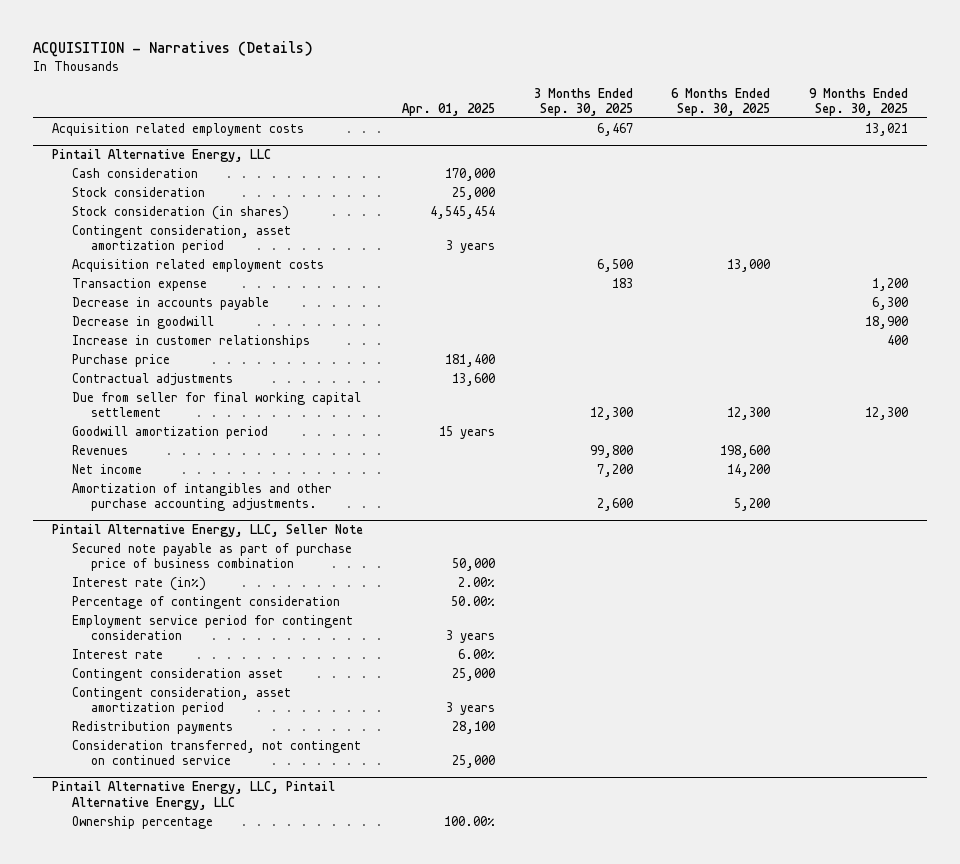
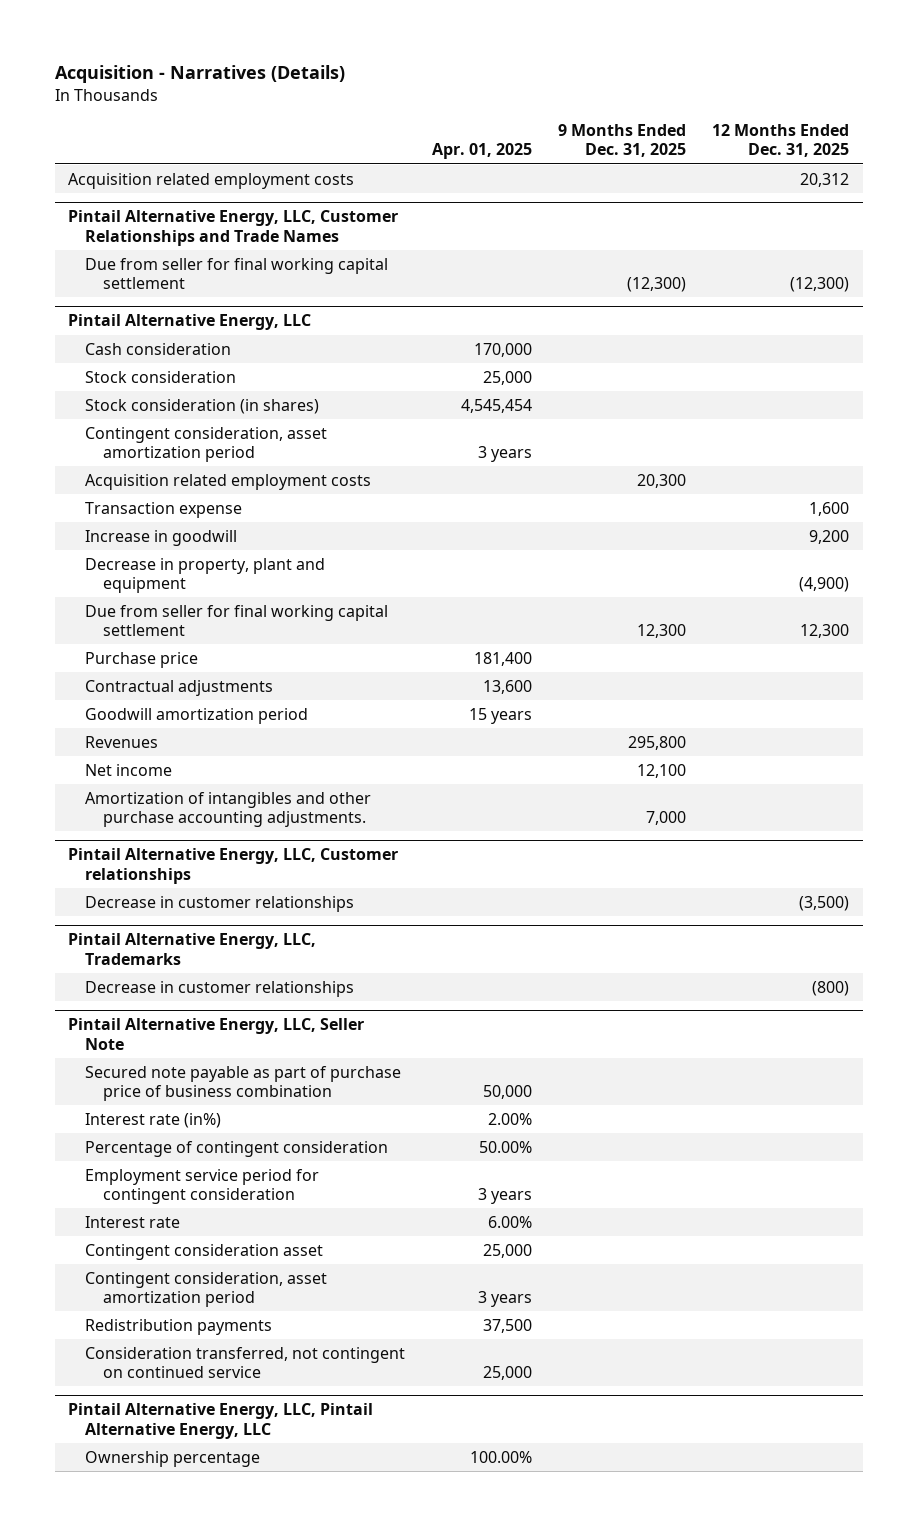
[32,41,313,58] ACQUISITION - Narratives (Details) -> [54,65,345,84] Acquisition - Narratives (Details)
[533,87,633,116] 3 Months Ended Sep. 30, 2025 -> none
[671,87,771,116] 6 Months Ended Sep. 30, 2025 -> none
[809,87,909,116] 9 Months Ended Sep. 30, 2025 -> none
none -> [558,124,687,158] 9 Months Ended Dec. 31, 2025
none -> [712,124,850,158] 12 Months Ended Dec. 31, 2025
none -> [68,210,399,246] Pintail Alternative Energy, LLC, Customer Relationships and Trade Names
none -> [85,257,389,290] Due from seller for final working capital settlement
[71,296,269,310] Decrease in accounts payable -> none
[71,334,310,348] Increase in customer relationships -> none
[71,315,214,329] Decrease in goodwill -> [85,529,238,546] Increase in goodwill
none -> [85,557,326,594] Decrease in property, plant and equipment
[71,391,361,418] Due from seller for final working capital settlement -> [85,604,389,637] Due from seller for final working capital settlement
none -> [68,848,399,884] Pintail Alternative Energy, LLC, Customer relationships
none -> [85,895,355,912] Decrease in customer relationships
none -> [68,933,317,965] Pintail Alternative Energy, LLC, Trademarks
none -> [85,980,355,997] Decrease in customer relationships
[451,720,495,734] 28,100 -> [482,1318,532,1333] 37,500

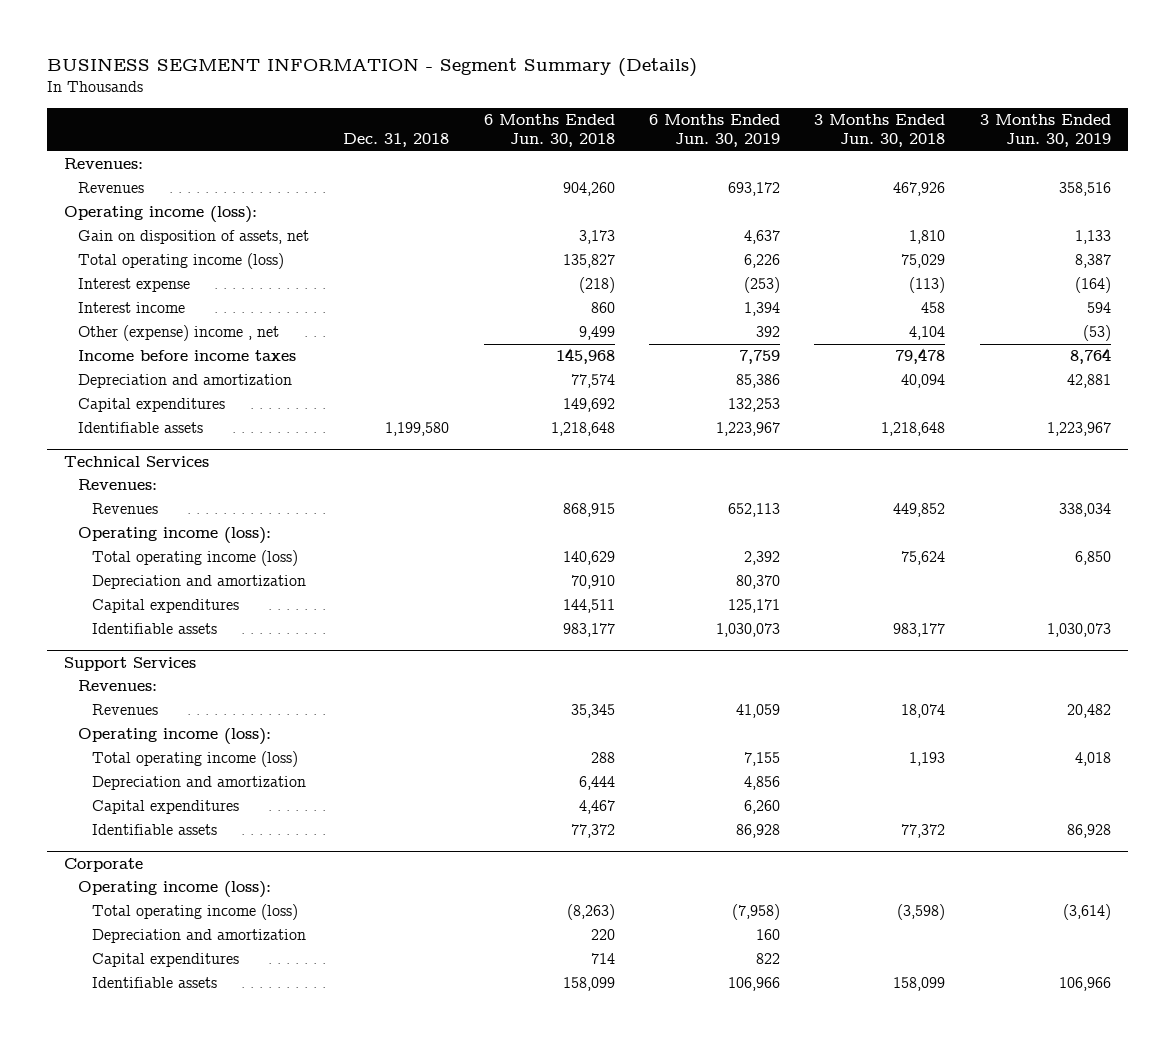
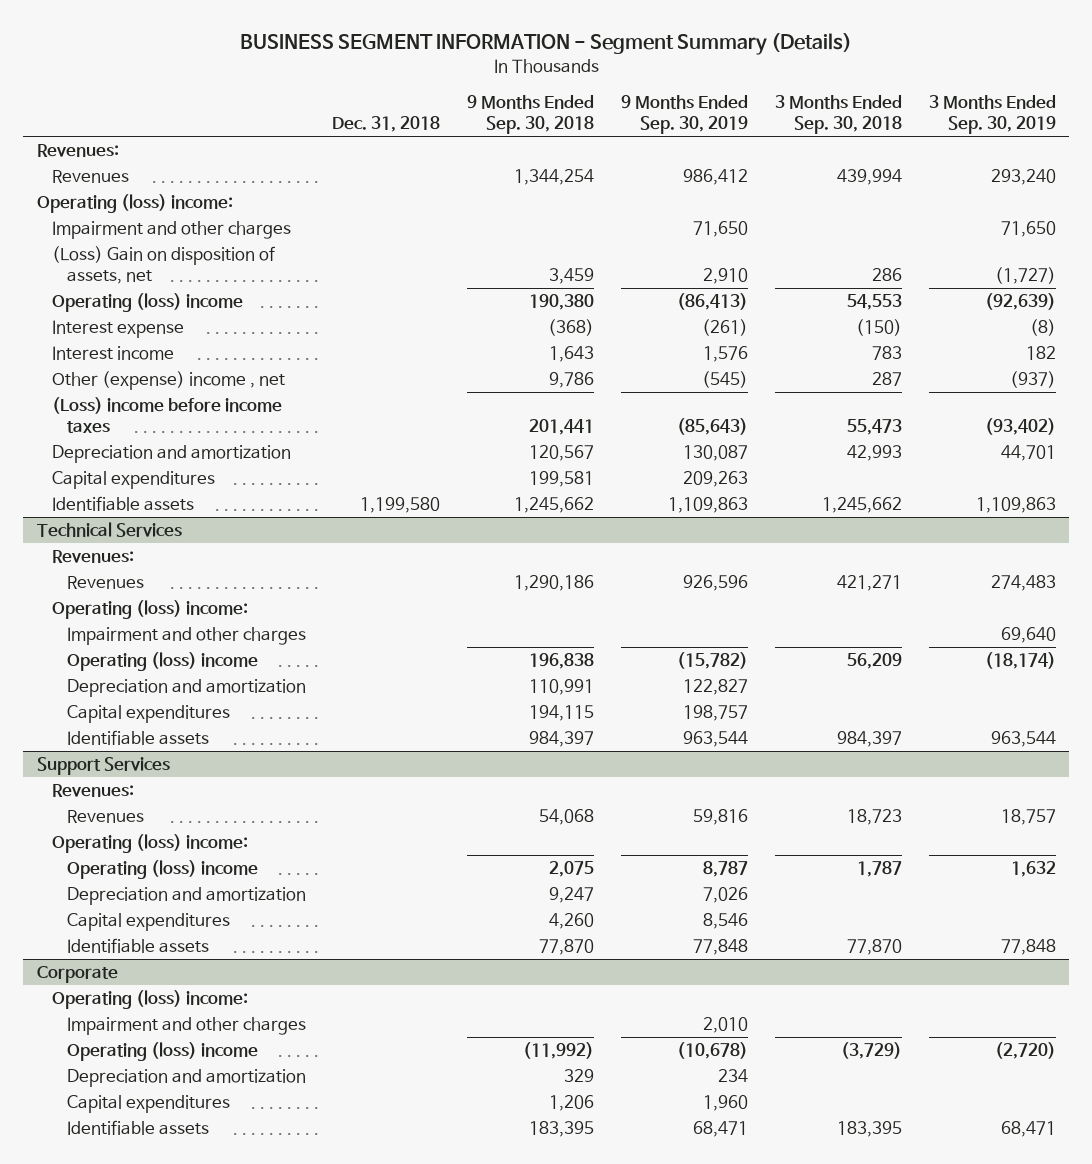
[483,114,615,148] 6 Months Ended Jun. 30, 2018 -> none
[649,114,781,148] 6 Months Ended Jun. 30, 2019 -> none
[814,114,946,148] 3 Months Ended Jun. 30, 2018 -> none
[979,114,1111,148] 3 Months Ended Jun. 30, 2019 -> none
none -> [467,95,595,135] 9 Months Ended Sep. 30, 2018
none -> [621,95,749,135] 9 Months Ended Sep. 30, 2019
none -> [774,95,902,135] 3 Months Ended Sep. 30, 2018
none -> [928,95,1056,135] 3 Months Ended Sep. 30, 2019
[63,206,257,224] Operating income (loss): -> [36,194,233,214] Operating (loss) income:
none -> [51,221,291,240] Impairment and other charges
[78,230,310,245] Gain on disposition of assets, net -> [51,246,275,285] (Loss) Gain on disposition of assets, net
[78,253,285,270] Total operating income (loss) -> [51,293,243,313] Operating (loss) income
[78,350,297,362] Income before income taxes -> [51,397,282,434] (Loss) income before income taxes
[78,527,272,545] Operating income (loss): -> [51,600,248,620] Operating (loss) income:
none -> [66,627,306,646] Impairment and other charges
[92,550,299,567] Total operating income (loss) -> [66,652,258,672] Operating (loss) income
[78,728,272,746] Operating income (loss): -> [51,834,248,854] Operating (loss) income:
[92,751,299,768] Total operating income (loss) -> [66,860,258,880] Operating (loss) income
[78,881,272,899] Operating income (loss): -> [51,990,248,1010] Operating (loss) income:
none -> [66,1017,306,1036] Impairment and other charges
[92,904,299,921] Total operating income (loss) -> [66,1042,258,1062] Operating (loss) income

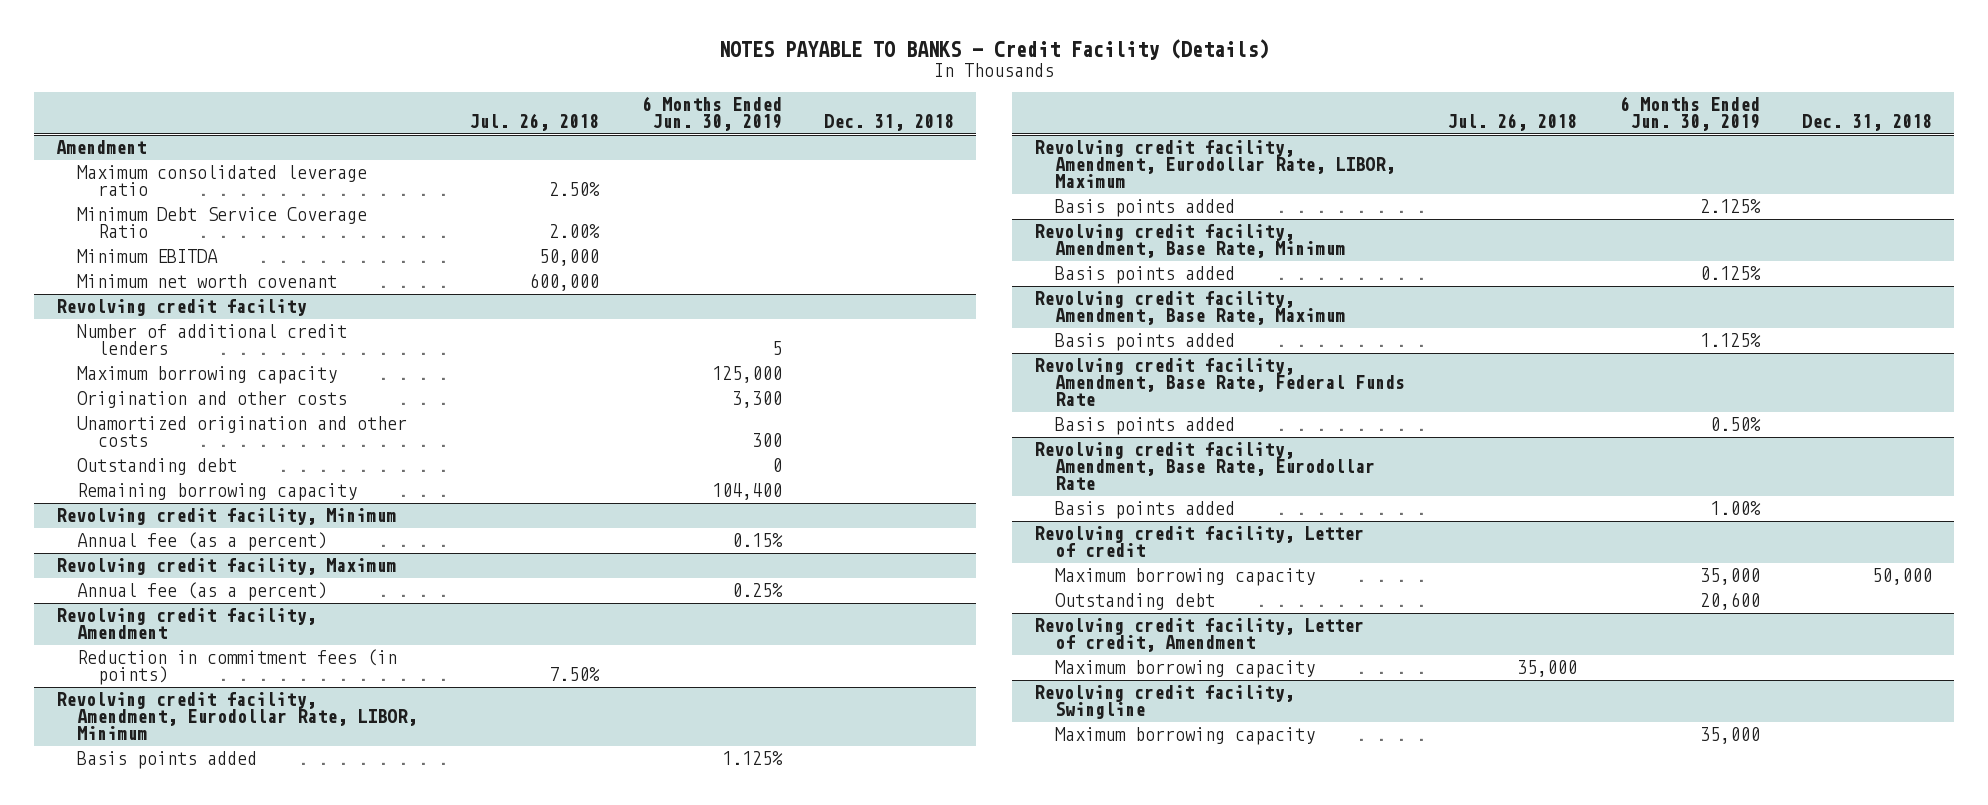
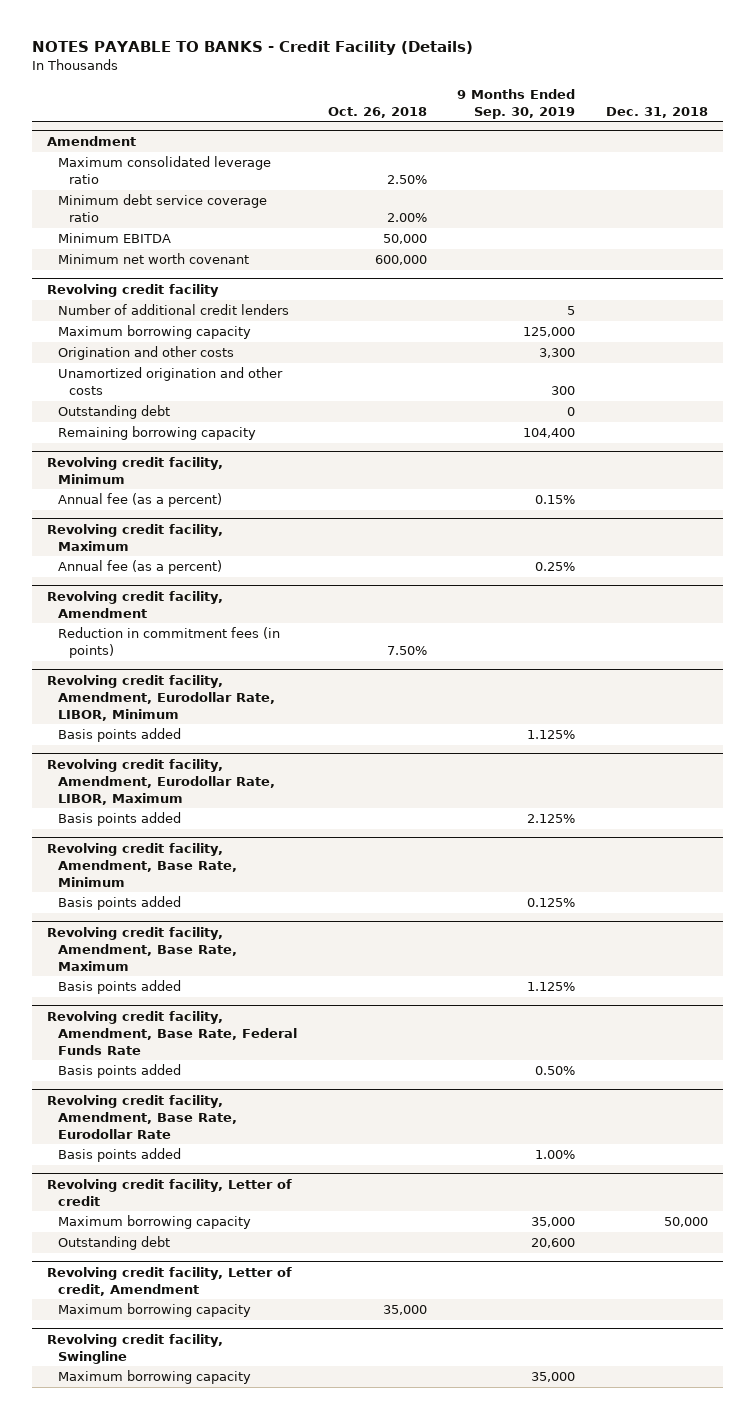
[469,113,600,132] Jul. 26, 2018 -> none
[641,96,782,132] 6 Months Ended Jun. 30, 2019 -> none
none -> [327,106,427,118] Oct. 26, 2018
none -> [457,88,576,119] 9 Months Ended Sep. 30, 2019
[76,207,367,239] Minimum Debt Service Coverage Ratio -> [58,194,268,223] Minimum debt service coverage ratio

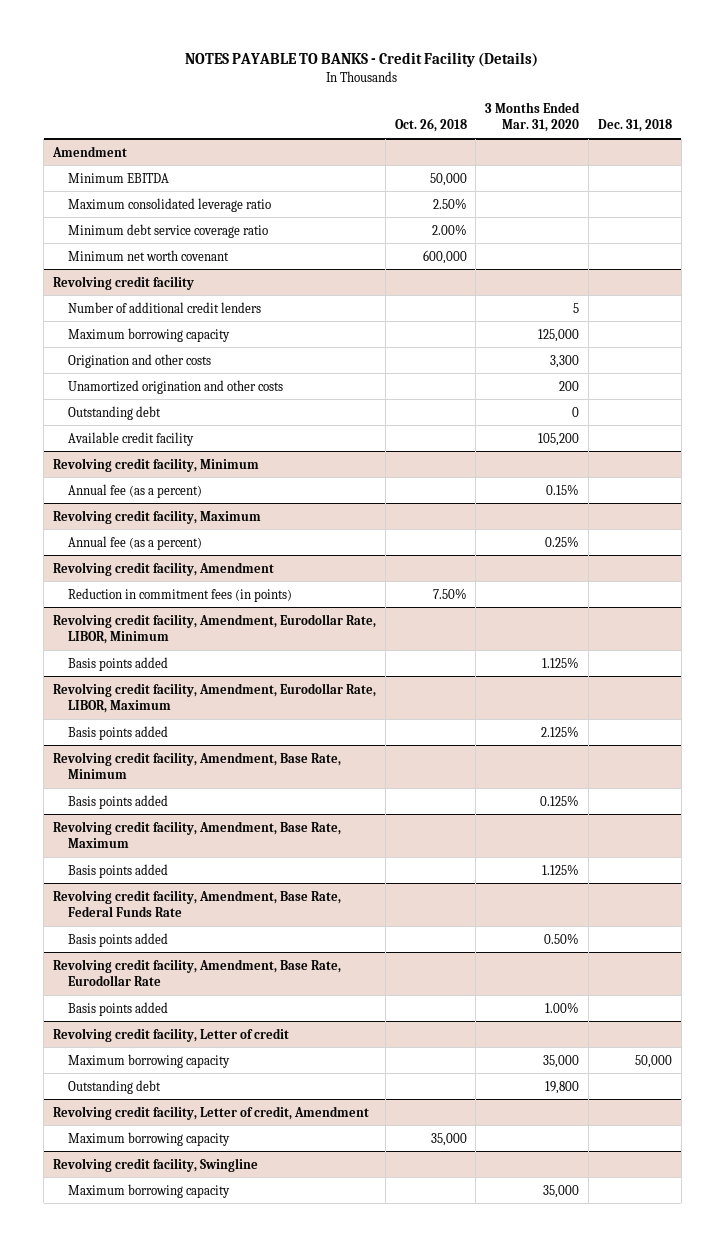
[457,88,576,119] 9 Months Ended Sep. 30, 2019 -> none
none -> [485,102,581,133] 3 Months Ended Mar. 31, 2020
[58,233,172,244] Minimum EBITDA -> [68,172,170,183] Minimum EBITDA
[58,426,257,441] Remaining borrowing capacity -> [68,431,195,446] Available credit facility

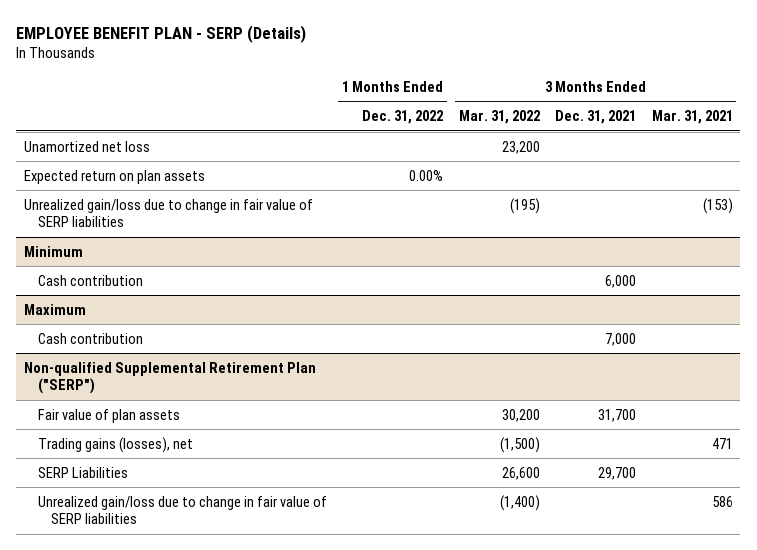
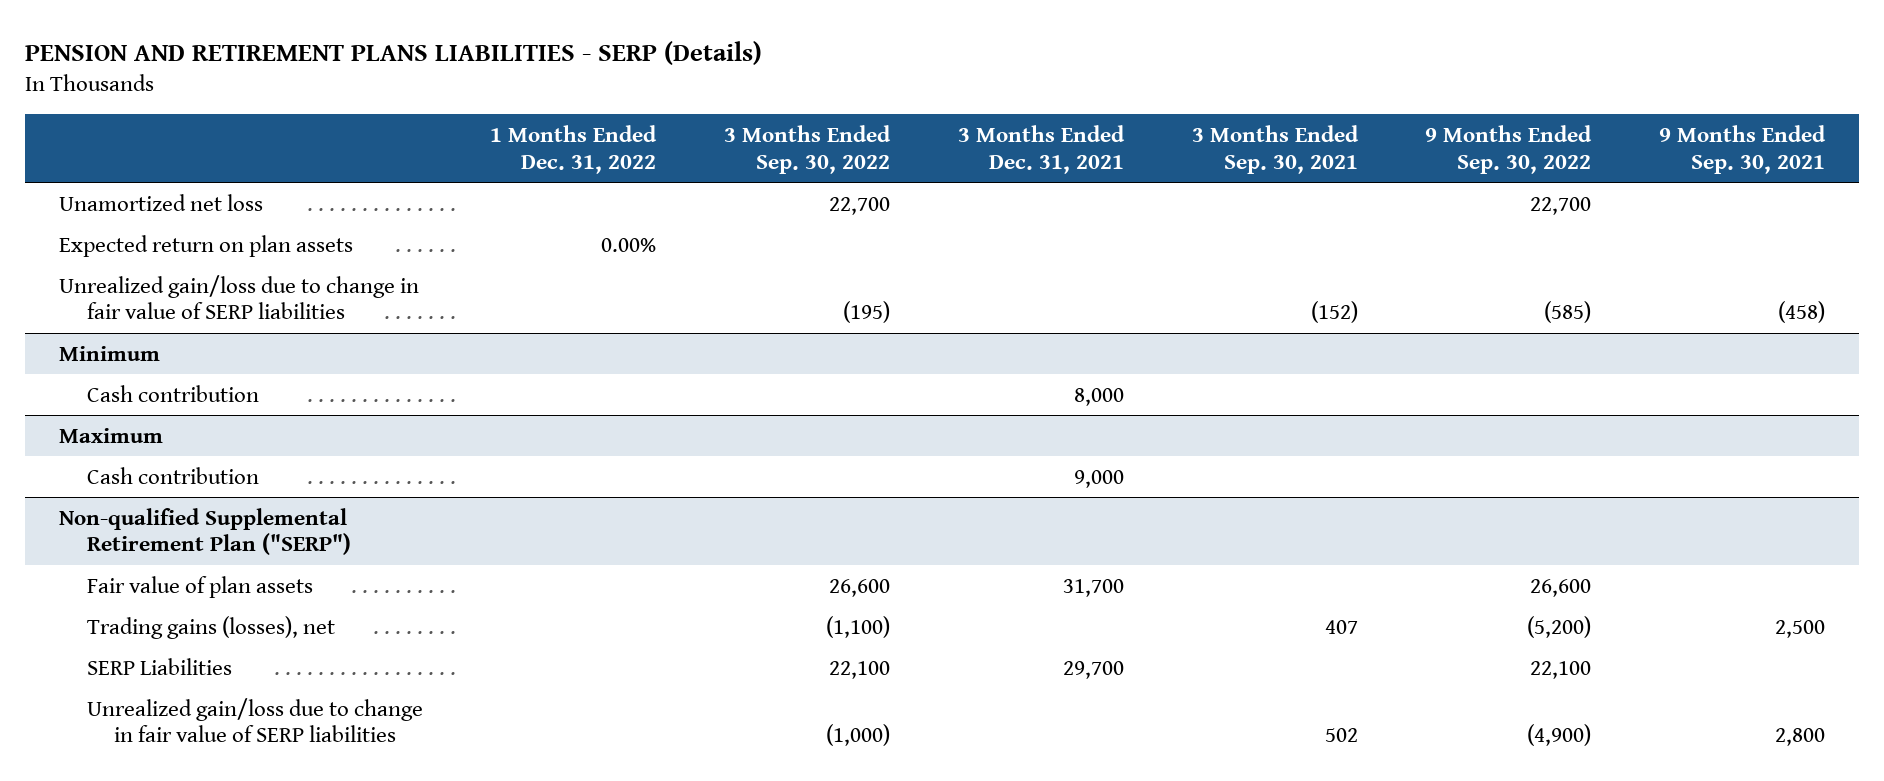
[16,24,307,43] EMPLOYEE BENEFIT PLAN - SERP (Details) -> [25,40,763,65] PENSION AND RETIREMENT PLANS LIABILITIES - SERP (Details)
[458,110,540,125] Mar. 31, 2022 -> none
[651,110,733,125] Mar. 31, 2021 -> none
none -> [724,124,892,174] 3 Months Ended Sep. 30, 2022
none -> [1191,124,1359,174] 3 Months Ended Sep. 30, 2021
none -> [1425,124,1593,174] 9 Months Ended Sep. 30, 2022
none -> [1659,124,1827,174] 9 Months Ended Sep. 30, 2021
[605,274,637,288] 6,000 -> [1073,387,1124,406] 8,000
[605,332,637,346] 7,000 -> [1073,469,1124,488] 9,000

